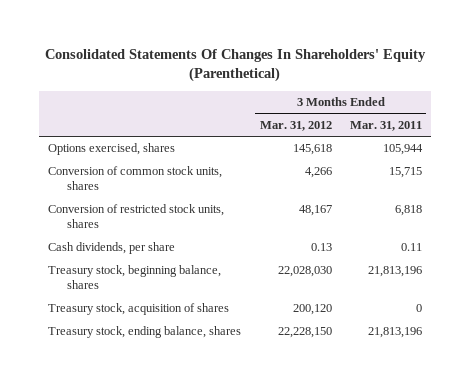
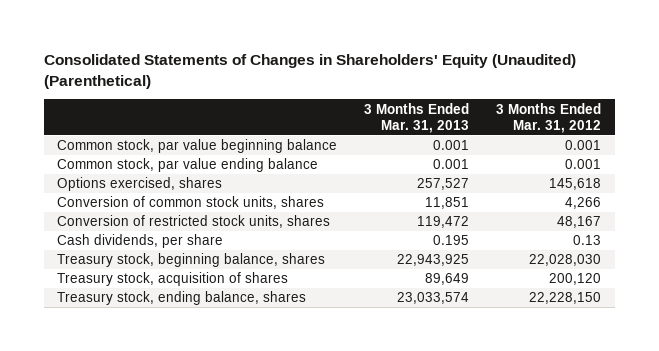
[45,48,427,83] Consolidated Statements Of Changes In Shareholders' Equity (Parenthetical) -> [43,53,576,89] Consolidated Statements of Changes in Shareholders' Equity (Unaudited) (Parenthetical)
[349,120,422,131] Mar. 31, 2011 -> none
none -> [364,102,470,133] 3 Months Ended Mar. 31, 2013
none -> [57,139,338,154] Common stock, par value beginning balance
none -> [57,158,319,173] Common stock, par value ending balance

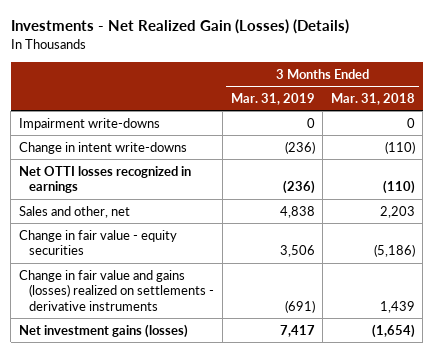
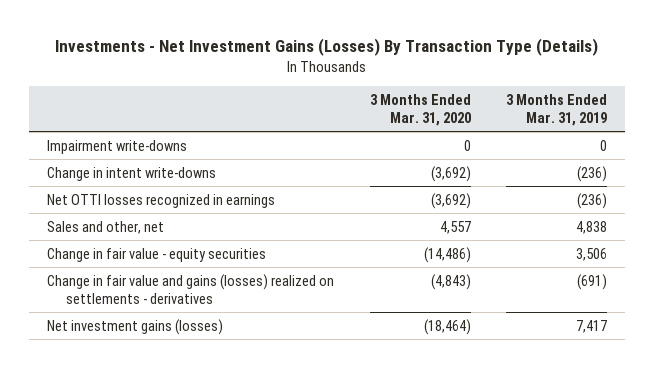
[10,19,349,35] Investments - Net Realized Gain (Losses) (Details) -> [55,37,599,56] Investments - Net Investment Gains (Losses) By Transaction Type (Details)
[330,92,415,105] Mar. 31, 2018 -> none
none -> [369,93,471,127] 3 Months Ended Mar. 31, 2020
[18,269,215,312] Change in fair value and gains (losses) realized on settlements - derivative instruments -> [46,273,334,304] Change in fair value and gains (losses) realized on settlements - derivatives

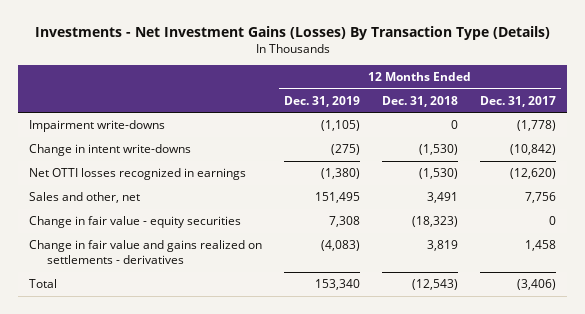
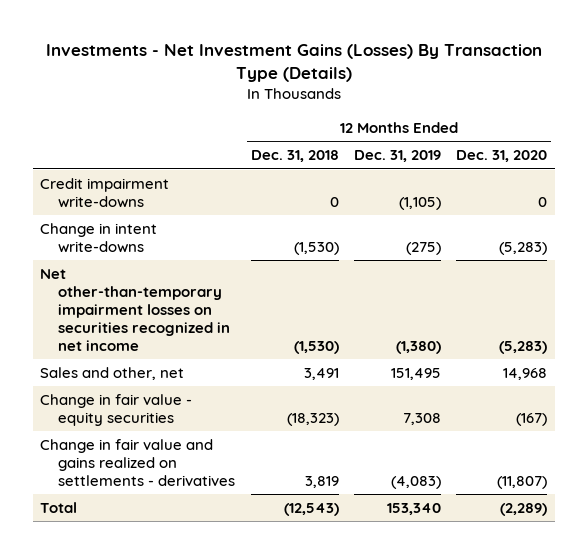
[479,95,556,107] Dec. 31, 2017 -> none
none -> [456,150,548,163] Dec. 31, 2020
[29,120,166,133] Impairment write-downs -> [40,177,170,208] Credit impairment write-downs
[29,168,247,181] Net OTTI losses recognized in earnings -> [40,268,231,351] Net other-than-temporary impairment losses on securities recognized in net income

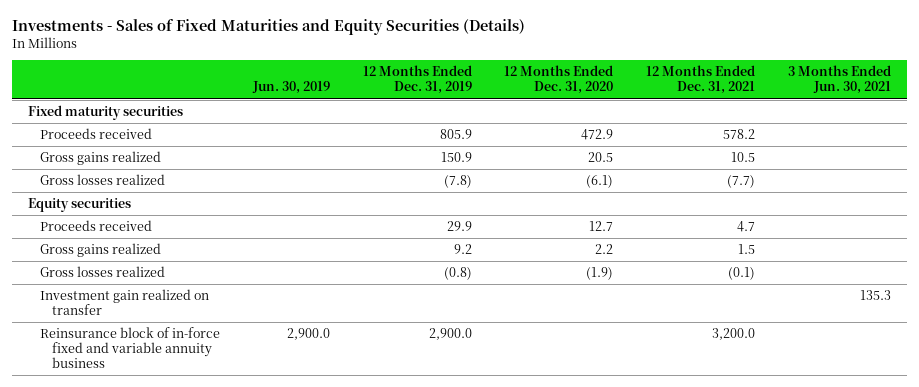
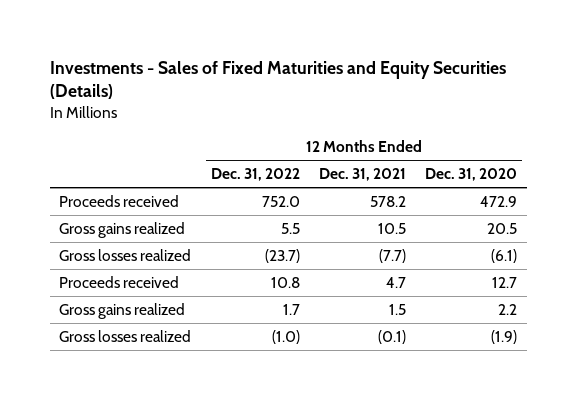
[251,81,330,95] Jun. 30, 2019 -> none
[362,65,472,95] 12 Months Ended Dec. 31, 2019 -> none
[787,65,891,95] 3 Months Ended Jun. 30, 2021 -> none
none -> [210,168,300,182] Dec. 31, 2022
[28,105,184,121] Fixed maturity securities -> none
[28,198,132,213] Equity securities -> none
[39,289,209,316] Investment gain realized on transfer -> none
[39,327,220,369] Reinsurance block of in-force fixed and variable annuity business -> none

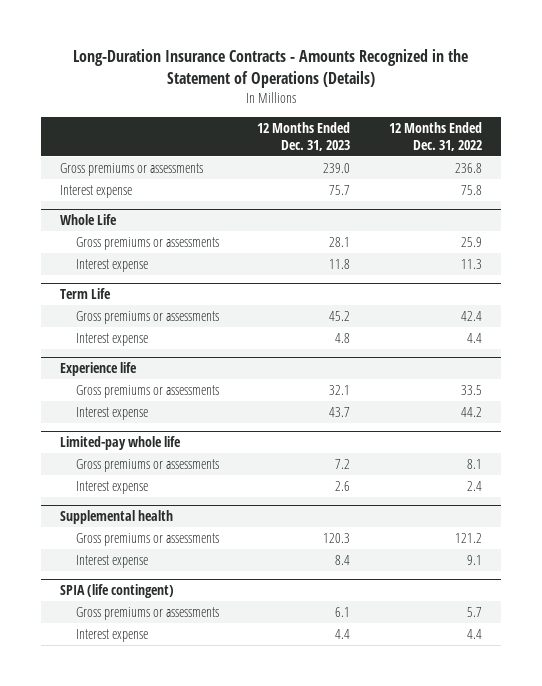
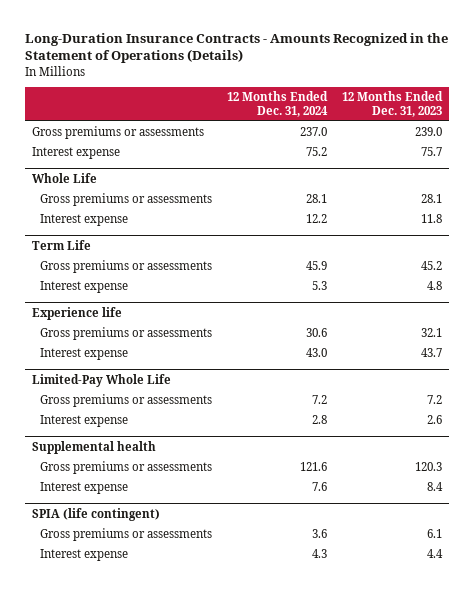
[388,121,482,151] 12 Months Ended Dec. 31, 2022 -> none
none -> [227,91,329,117] 12 Months Ended Dec. 31, 2024
[59,436,181,451] Limited-pay whole life -> [32,373,172,387] Limited-Pay Whole Life

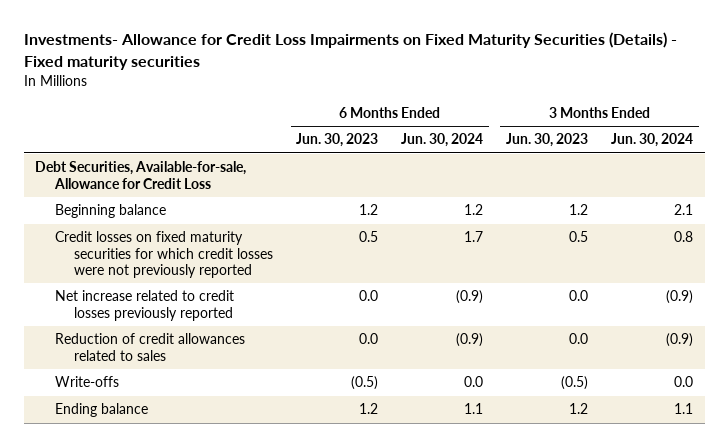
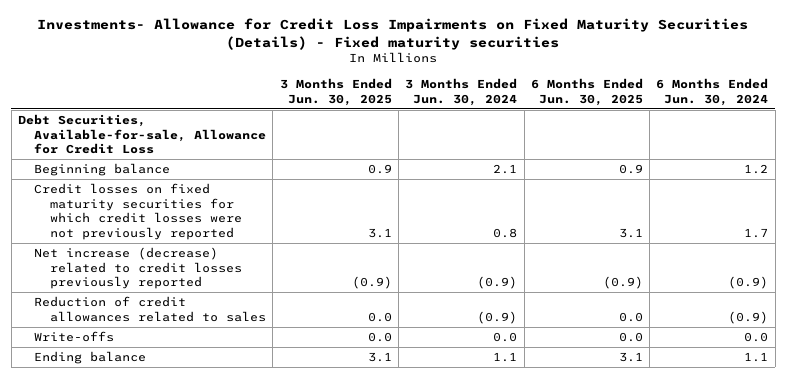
[296,133,379,148] Jun. 30, 2023 -> none
[506,133,589,148] Jun. 30, 2023 -> none
none -> [279,77,392,106] 3 Months Ended Jun. 30, 2025
none -> [530,77,643,106] 6 Months Ended Jun. 30, 2025
[54,290,234,321] Net increase related to credit losses previously reported -> [33,247,242,290] Net increase (decrease) related to credit losses previously reported

